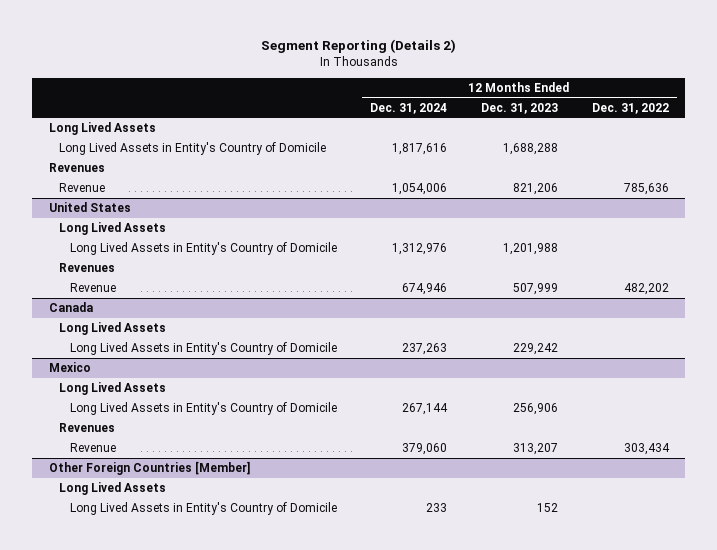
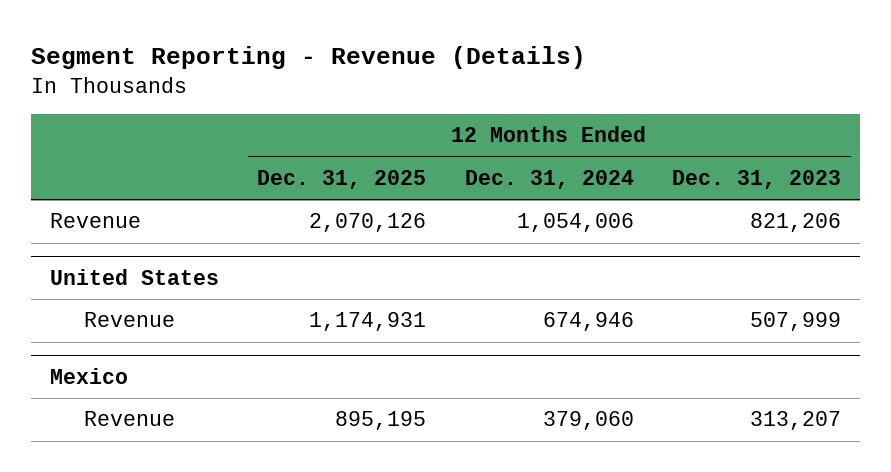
[260,39,456,54] Segment Reporting (Details 2) -> [30,45,586,69] Segment Reporting - Revenue (Details)
[591,102,669,114] Dec. 31, 2022 -> none
none -> [257,169,427,189] Dec. 31, 2025
[48,122,156,136] Long Lived Assets -> none
[59,142,327,156] Long Lived Assets in Entity's Country of Domicile -> none
[48,163,105,173] Revenues -> none
[59,222,167,236] Long Lived Assets -> none
[69,242,337,256] Long Lived Assets in Entity's Country of Domicile -> none
[59,263,116,273] Revenues -> none
[48,302,93,313] Canada -> none
[59,322,167,336] Long Lived Assets -> none
[69,342,337,356] Long Lived Assets in Entity's Country of Domicile -> none
[59,382,167,396] Long Lived Assets -> none
[69,402,337,416] Long Lived Assets in Entity's Country of Domicile -> none
[59,423,116,433] Revenues -> none
[48,461,250,476] Other Foreign Countries [Member] -> none
[59,482,167,496] Long Lived Assets -> none
[69,502,337,516] Long Lived Assets in Entity's Country of Domicile -> none

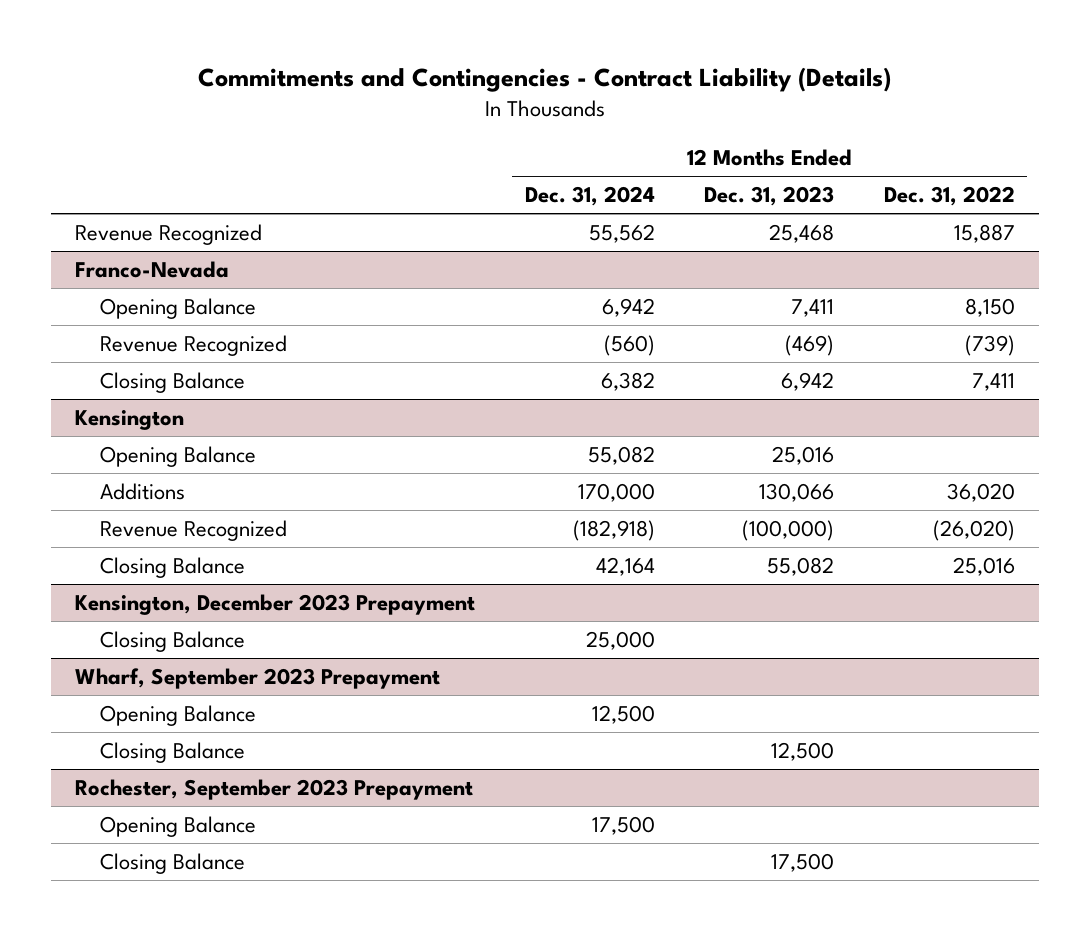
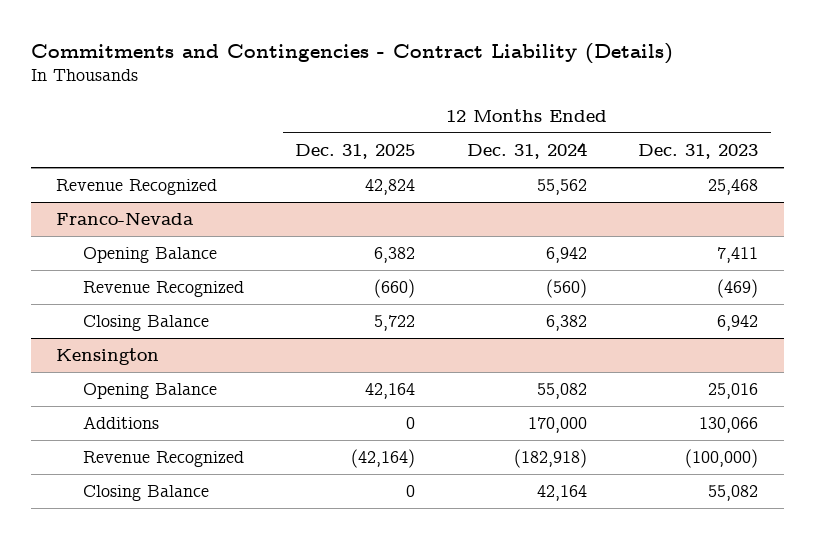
[883,186,1015,207] Dec. 31, 2022 -> none
none -> [295,143,416,159] Dec. 31, 2025
[75,594,476,616] Kensington, December 2023 Prepayment -> none
[99,631,245,653] Closing Balance -> none
[75,668,441,690] Wharf, September 2023 Prepayment -> none
[99,705,256,727] Opening Balance -> none
[99,742,245,764] Closing Balance -> none
[75,779,474,801] Rochester, September 2023 Prepayment -> none
[99,816,256,838] Opening Balance -> none
[99,853,245,875] Closing Balance -> none

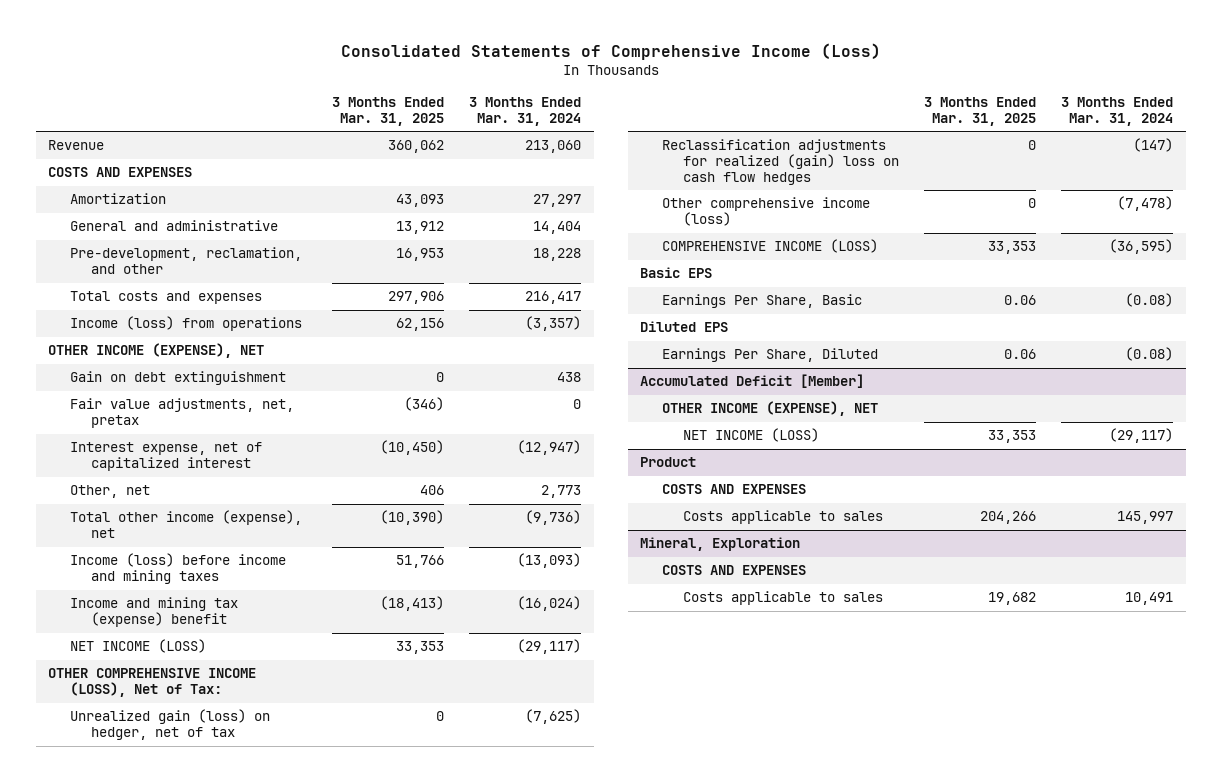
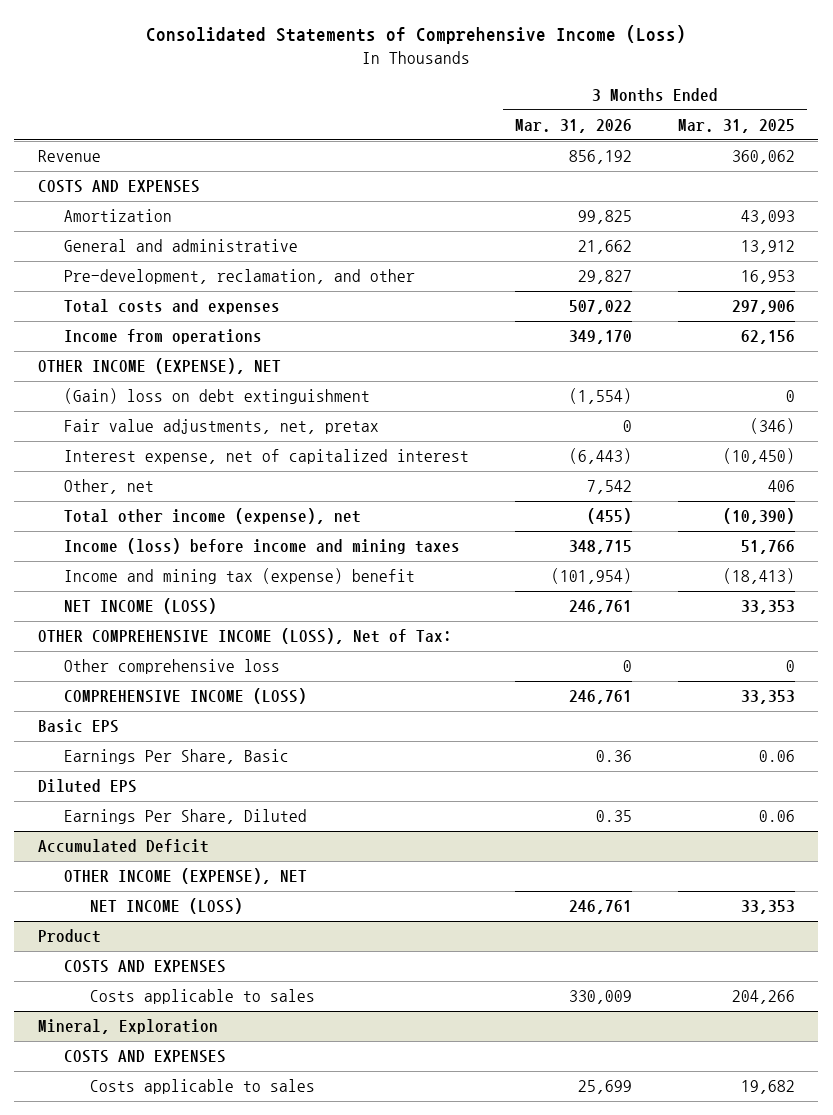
[469,96,582,126] 3 Months Ended Mar. 31, 2024 -> none
none -> [514,118,632,133] Mar. 31, 2026
[69,316,302,332] Income (loss) from operations -> [63,329,262,345] Income from operations
[69,371,286,386] Gain on debt extinguishment -> [63,388,370,405] (Gain) loss on debt extinguishment
[69,709,270,741] Unrealized gain (loss) on hedger, net of tax -> none
[661,139,900,186] Reclassification adjustments for realized (gain) loss on cash flow hedges -> none
[661,197,870,227] Other comprehensive income (loss) -> [63,659,280,675] Other comprehensive loss
[640,374,865,389] Accumulated Deficit [Member] -> [37,839,209,854] Accumulated Deficit

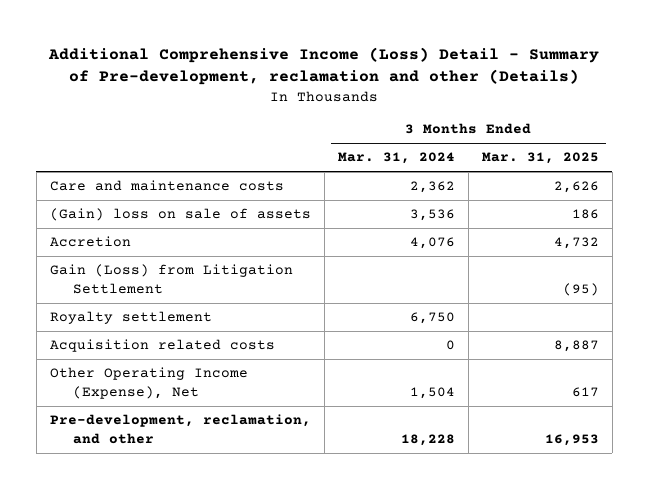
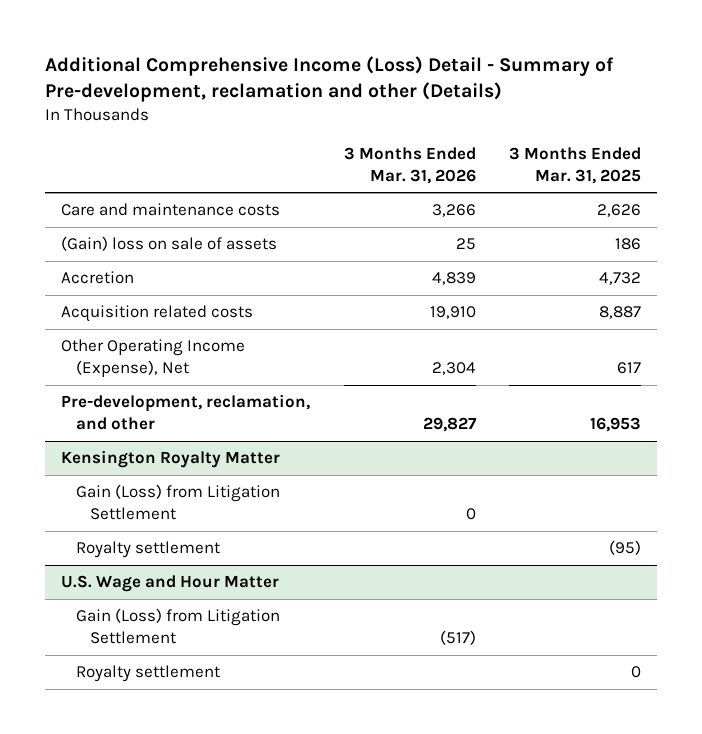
[337,152,455,165] Mar. 31, 2024 -> none
none -> [343,147,476,184] 3 Months Ended Mar. 31, 2026
[49,264,293,294] Gain (Loss) from Litigation Settlement -> none
[49,311,212,325] Royalty settlement -> none
none -> [61,450,281,469] Kensington Royalty Matter
none -> [75,484,280,520] Gain (Loss) from Litigation Settlement
none -> [75,541,220,559] Royalty settlement
none -> [61,575,280,593] U.S. Wage and Hour Matter
none -> [75,608,280,644] Gain (Loss) from Litigation Settlement
none -> [75,665,220,683] Royalty settlement

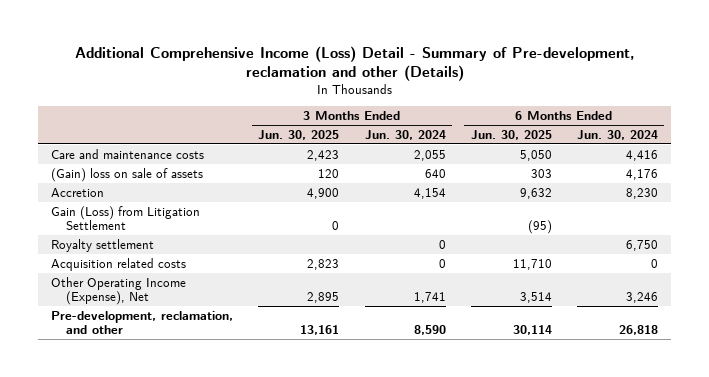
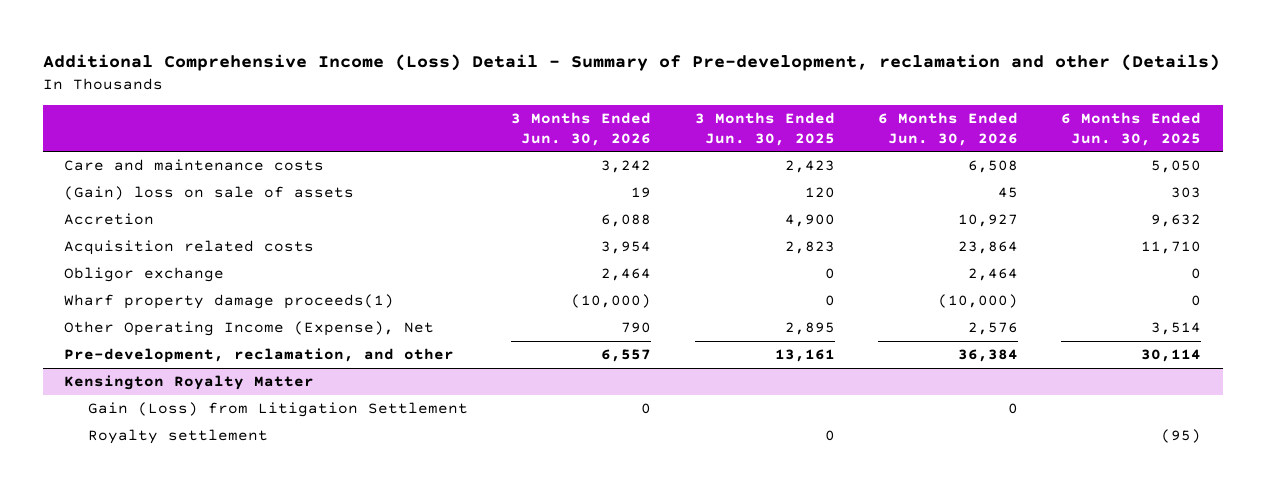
[364,129,446,140] Jun. 30, 2024 -> none
[576,129,658,140] Jun. 30, 2024 -> none
none -> [511,111,652,146] 3 Months Ended Jun. 30, 2026
none -> [877,111,1018,146] 6 Months Ended Jun. 30, 2026
[51,205,201,231] Gain (Loss) from Litigation Settlement -> none
[51,238,155,252] Royalty settlement -> none
none -> [64,267,225,283] Obligor exchange
none -> [64,294,395,310] Wharf property damage proceeds(1)
none -> [64,375,315,391] Kensington Royalty Matter
none -> [87,402,468,418] Gain (Loss) from Litigation Settlement
none -> [87,429,268,445] Royalty settlement

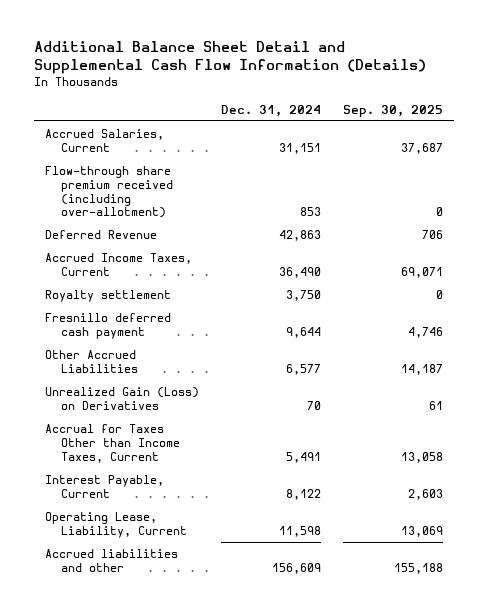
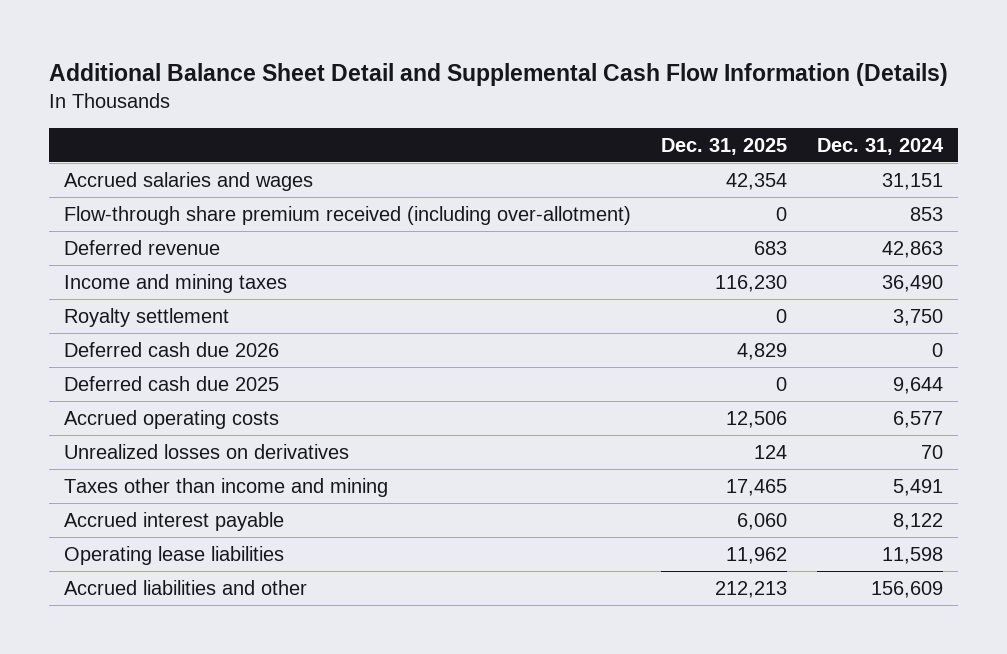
[342,104,443,117] Sep. 30, 2025 -> none
none -> [660,137,787,155] Dec. 31, 2025
[44,128,164,152] Accrued Salaries, Current -> [64,171,314,191] Accrued salaries and wages
[44,229,157,239] Deferred Revenue -> [64,239,221,255] Deferred revenue
[44,252,192,276] Accrued Income Taxes, Current -> [64,273,288,293] Income and mining taxes
none -> [64,341,280,357] Deferred cash due 2026
[44,312,171,339] Fresnillo deferred cash payment -> [64,375,280,391] Deferred cash due 2025
[44,349,138,373] Other Accrued Liabilities -> [64,409,280,429] Accrued operating costs
[44,386,199,410] Unrealized Gain (Loss) on Derivatives -> [64,443,350,459] Unrealized losses on derivatives
[44,423,180,463] Accrual for Taxes Other than Income Taxes, Current -> [64,477,389,497] Taxes other than income and mining
[44,474,164,498] Interest Payable, Current -> [64,511,285,531] Accrued interest payable
[44,511,187,538] Operating Lease, Liability, Current -> [64,545,285,565] Operating lease liabilities

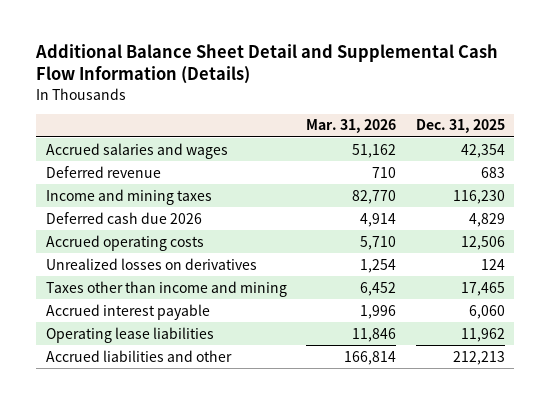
[816,137,944,155] Dec. 31, 2024 -> none
none -> [306,119,397,134] Mar. 31, 2026
[64,205,632,225] Flow-through share premium received (including over-allotment) -> none
[64,307,230,327] Royalty settlement -> none
[64,375,280,391] Deferred cash due 2025 -> none

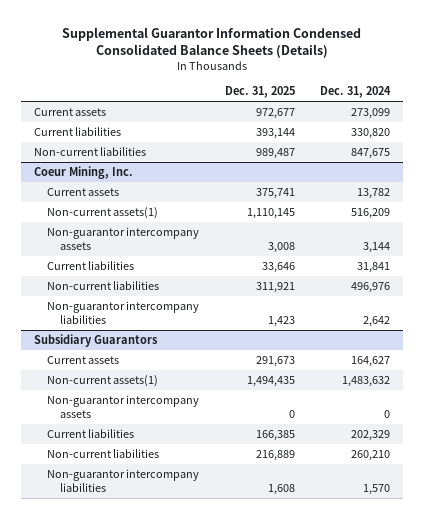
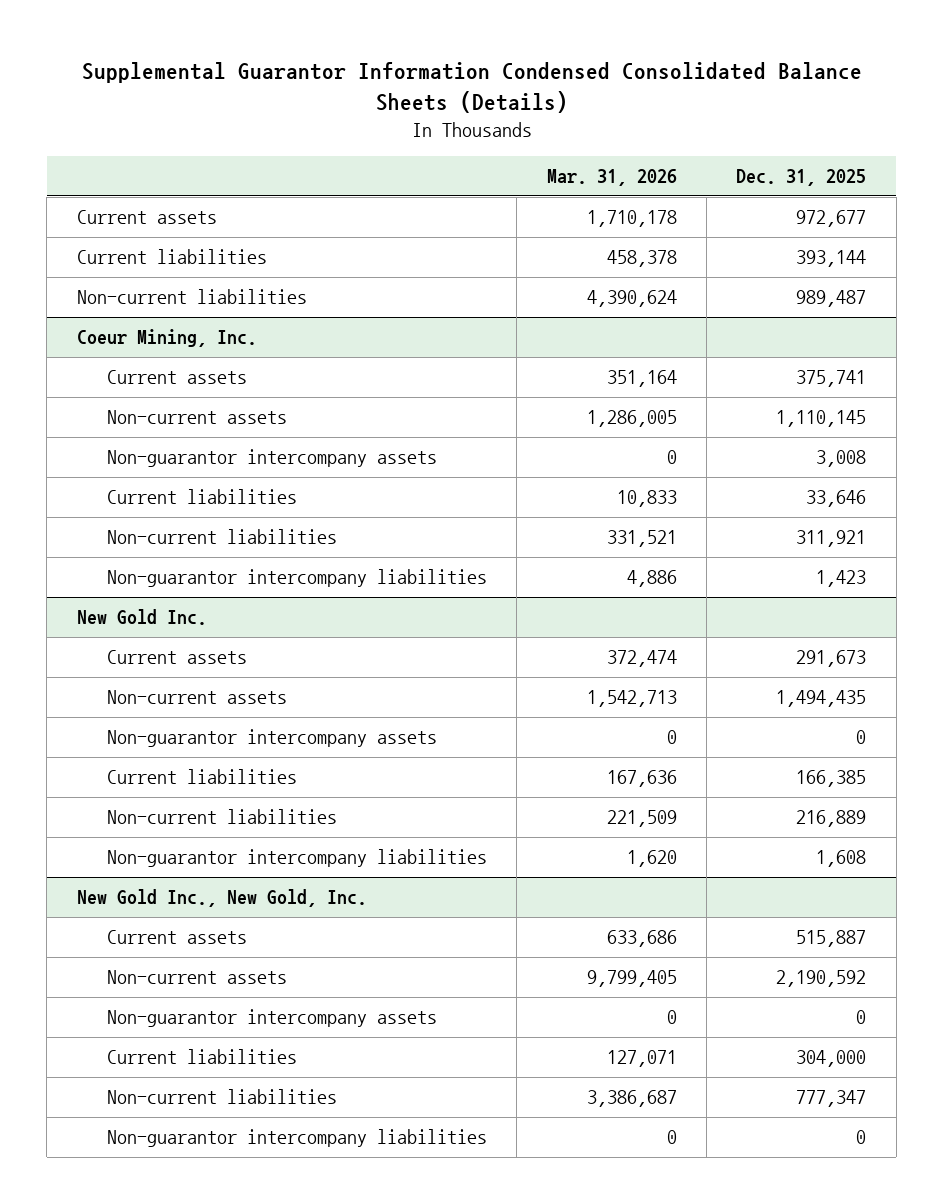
[320,86,392,99] Dec. 31, 2024 -> none
none -> [546,168,677,186] Mar. 31, 2026
[46,206,158,219] Non-current assets(1) -> [106,410,287,425] Non-current assets
[33,333,158,347] Subsidiary Guarantors -> [76,609,207,626] New Gold Inc.
[46,374,158,387] Non-current assets(1) -> [106,690,287,705] Non-current assets
none -> [76,889,367,908] New Gold Inc., New Gold, Inc.
none -> [106,930,247,945] Current assets
none -> [106,970,287,985] Non-current assets
none -> [106,1009,437,1028] Non-guarantor intercompany assets
none -> [106,1049,297,1065] Current liabilities
none -> [106,1089,337,1105] Non-current liabilities
none -> [106,1129,487,1148] Non-guarantor intercompany liabilities

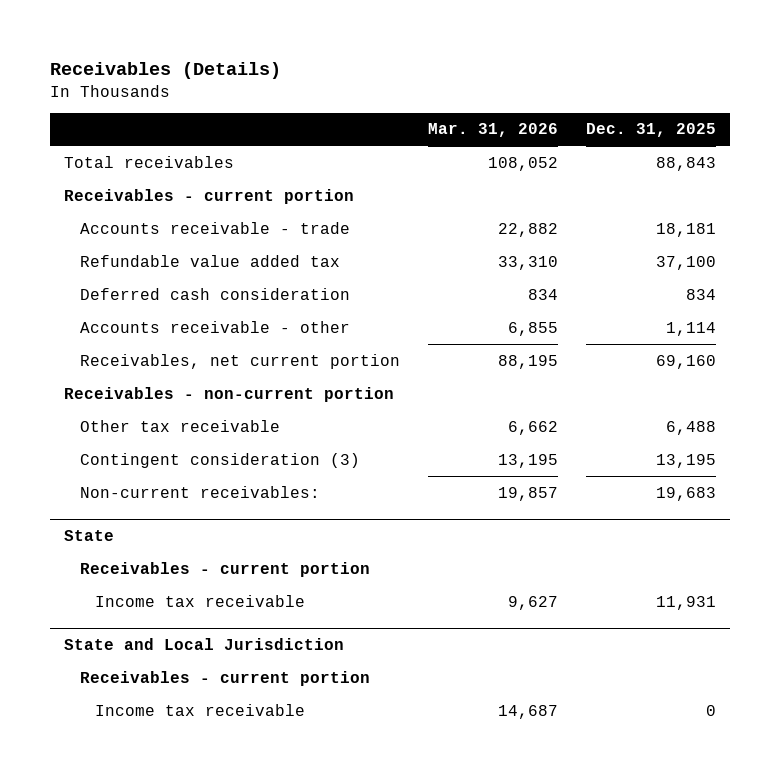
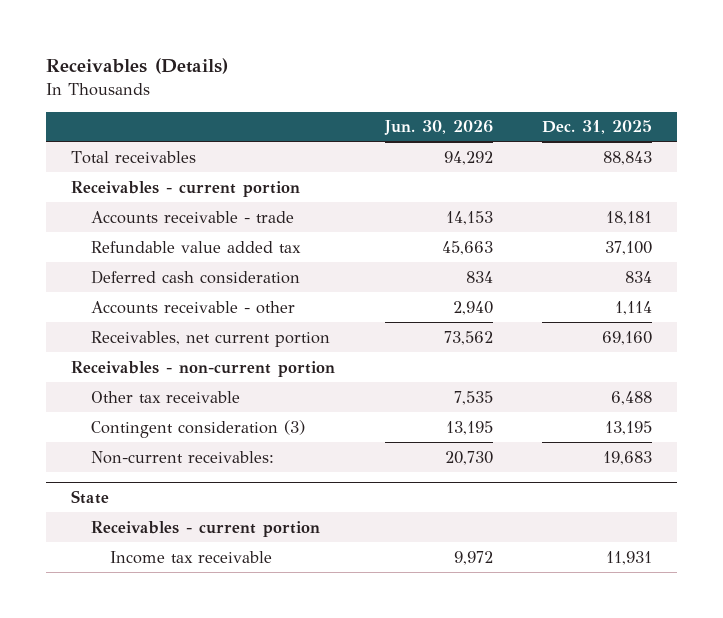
[427,123,558,138] Mar. 31, 2026 -> none
none -> [383,120,493,136] Jun. 30, 2026
[63,637,344,650] State and Local Jurisdiction -> none
[79,670,370,686] Receivables - current portion -> none
[95,703,306,716] Income tax receivable -> none

